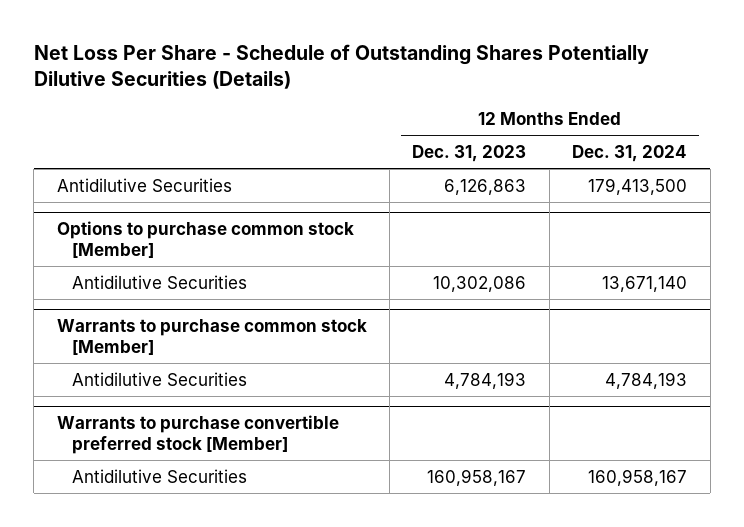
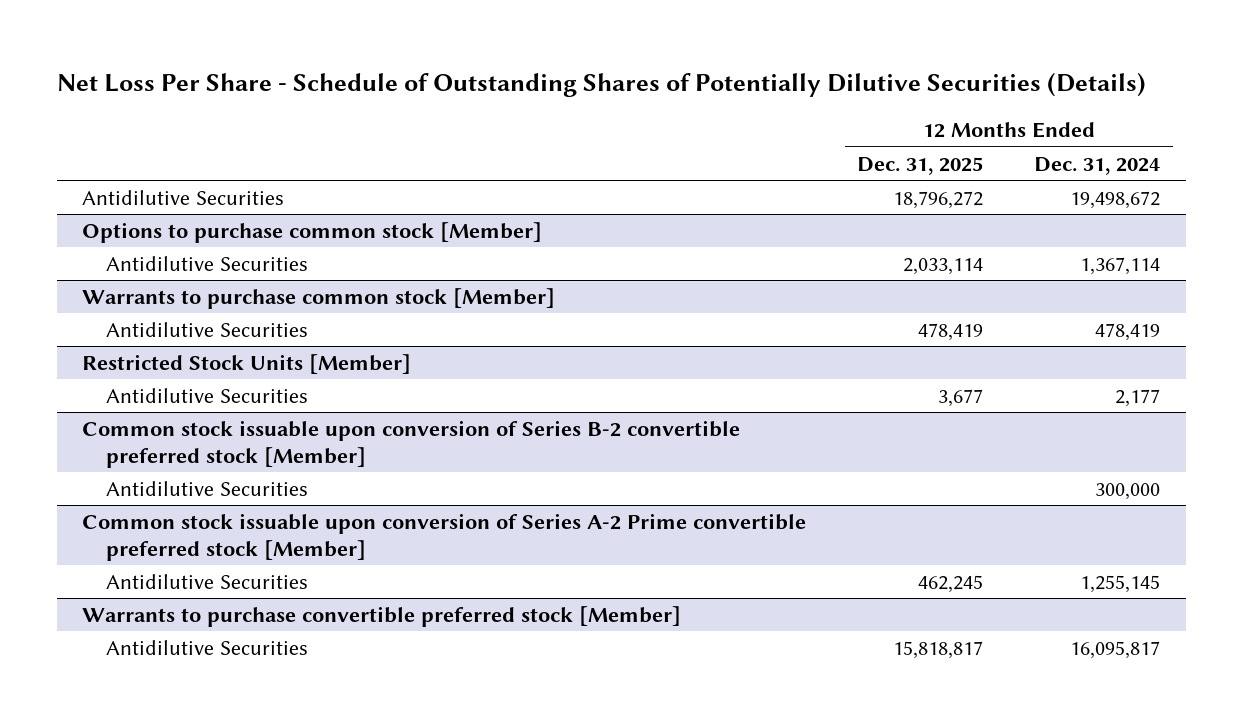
[33,43,649,89] Net Loss Per Share - Schedule of Outstanding Shares Potentially Dilutive Securities (Details) -> [56,72,1146,98] Net Loss Per Share - Schedule of Outstanding Shares of Potentially Dilutive Securities (Details)
[412,144,527,162] Dec. 31, 2023 -> none
none -> [857,156,984,175] Dec. 31, 2025
[588,177,688,195] 179,413,500 -> [1070,190,1161,209] 19,498,672
[602,275,688,292] 13,671,140 -> [1080,256,1161,275] 1,367,114
[605,371,688,389] 4,784,193 -> [1095,322,1161,341] 478,419
none -> [82,353,412,374] Restricted Stock Units [Member]
none -> [106,387,309,403] Antidilutive Securities
none -> [82,419,741,468] Common stock issuable upon conversion of Series B-2 convertible preferred stock [Member]
none -> [106,480,309,496] Antidilutive Securities
none -> [82,512,807,561] Common stock issuable upon conversion of Series A-2 Prime convertible preferred stock [Member]
none -> [106,573,309,589] Antidilutive Securities
[588,468,688,486] 160,958,167 -> [1070,640,1161,659] 16,095,817

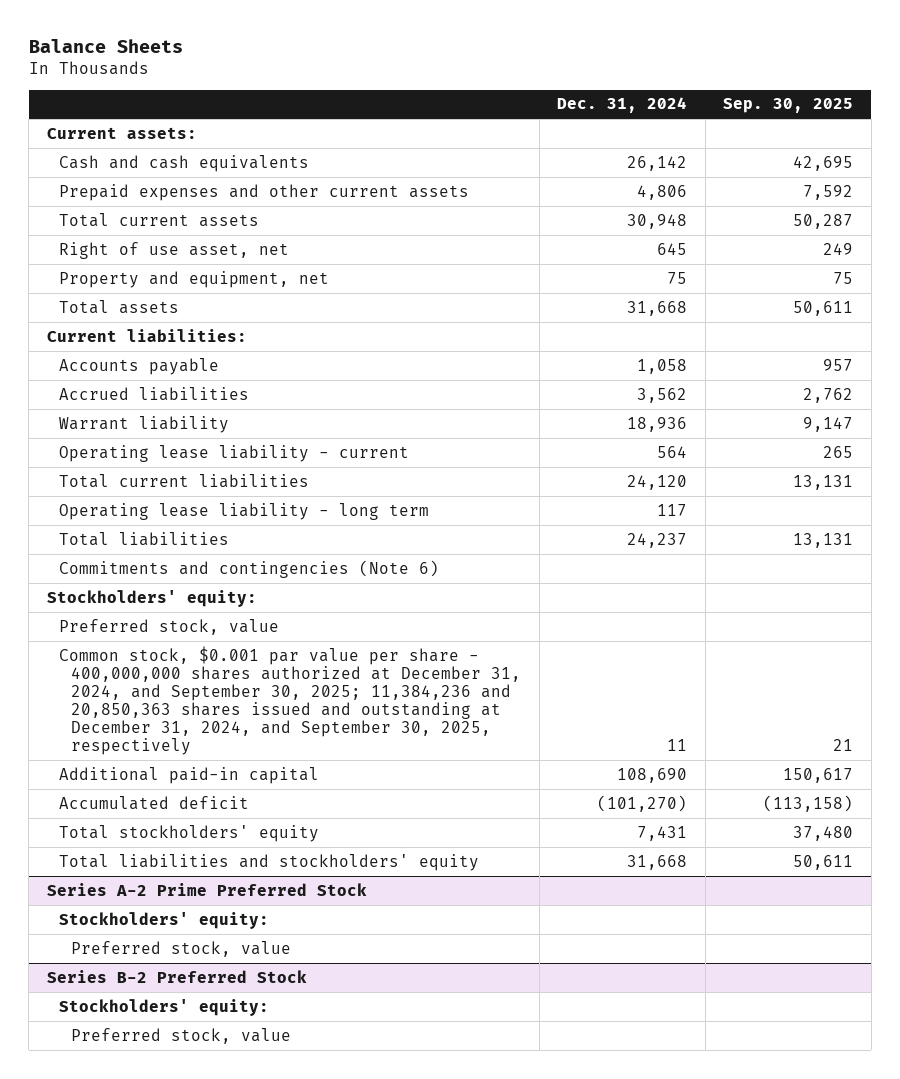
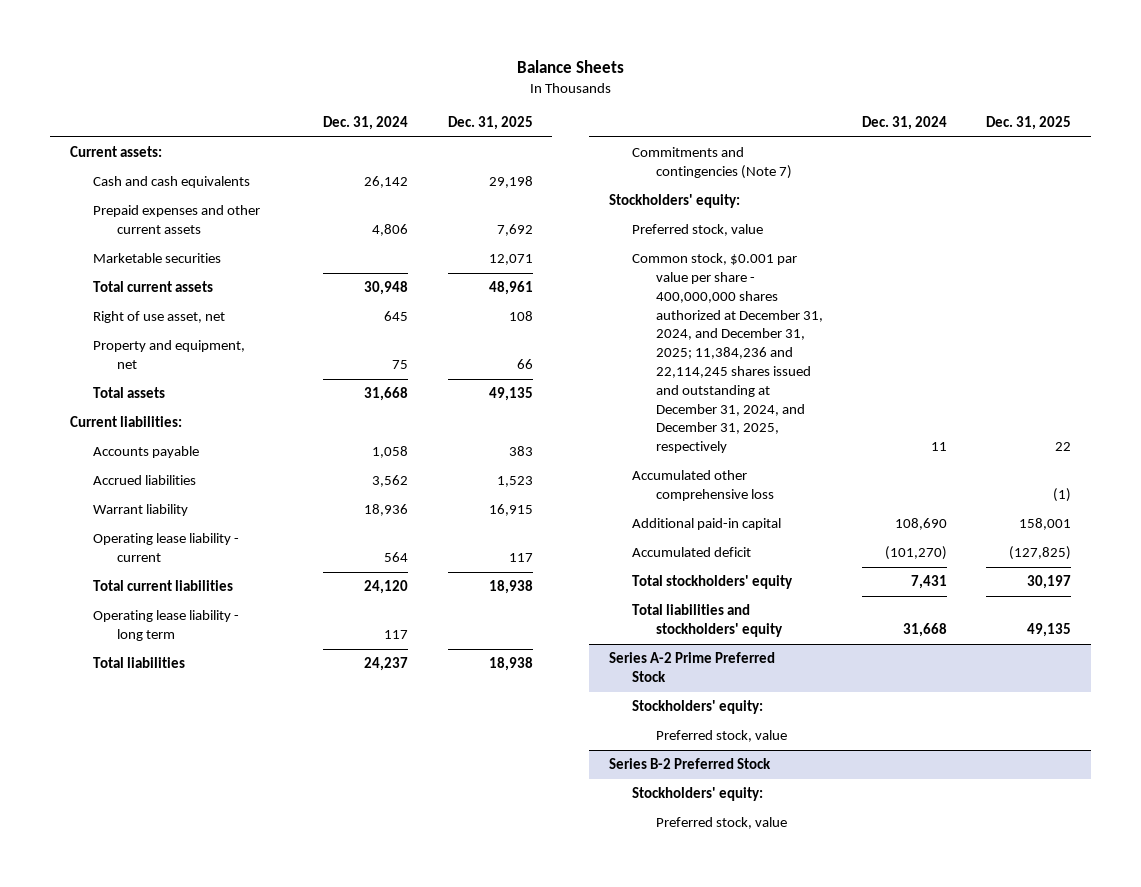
[723,98,854,114] Sep. 30, 2025 -> none
none -> [447,116,533,131] Dec. 31, 2025
none -> [93,253,222,264] Marketable securities
[58,559,439,578] Commitments and contingencies (Note 6) -> [632,147,792,180] Commitments and contingencies (Note 7)
[58,645,522,755] Common stock, $0.001 par value per share - 400,000,000 shares authorized at December 31, 2024, and September 30, 2025; 11,384,236 and 20,850,363 shares issued and outstanding at December 31, 2024, and September 30, 2025, respectively -> [632,253,823,454] Common stock, $0.001 par value per share - 400,000,000 shares authorized at December 31, 2024, and December 31, 2025; 11,384,236 and 22,114,245 shares issued and outstanding at December 31, 2024, and December 31, 2025, respectively
none -> [632,470,774,502] Accumulated other comprehensive loss

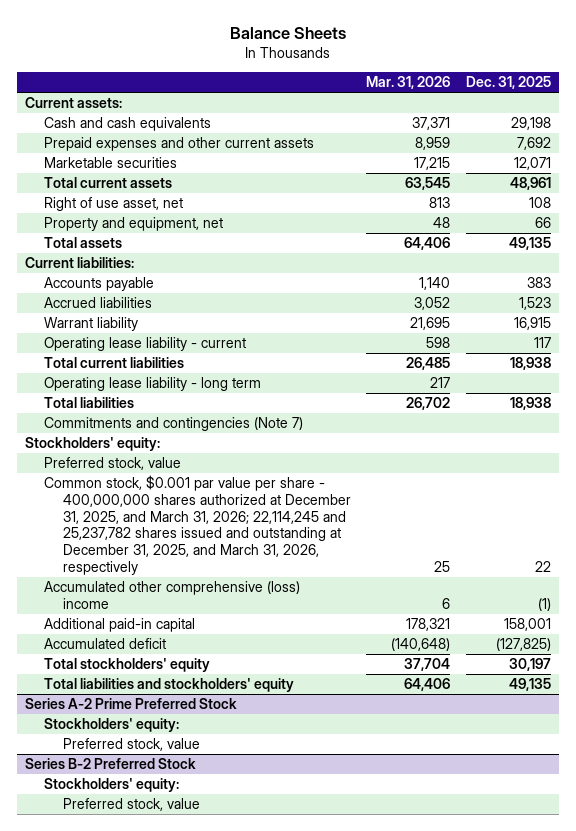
[323,116,409,131] Dec. 31, 2024 -> none
none -> [366,76,451,90] Mar. 31, 2026
[632,253,823,454] Common stock, $0.001 par value per share - 400,000,000 shares authorized at December 31, 2024, and December 31, 2025; 11,384,236 and 22,114,245 shares issued and outstanding at December 31, 2024, and December 31, 2025, respectively -> [43,475,351,575] Common stock, $0.001 par value per share - 400,000,000 shares authorized at December 31, 2025, and March 31, 2026; 22,114,245 and 25,237,782 shares issued and outstanding at December 31, 2025, and March 31, 2026, respectively
[632,470,774,502] Accumulated other comprehensive loss -> [43,581,300,609] Accumulated other comprehensive (loss) income

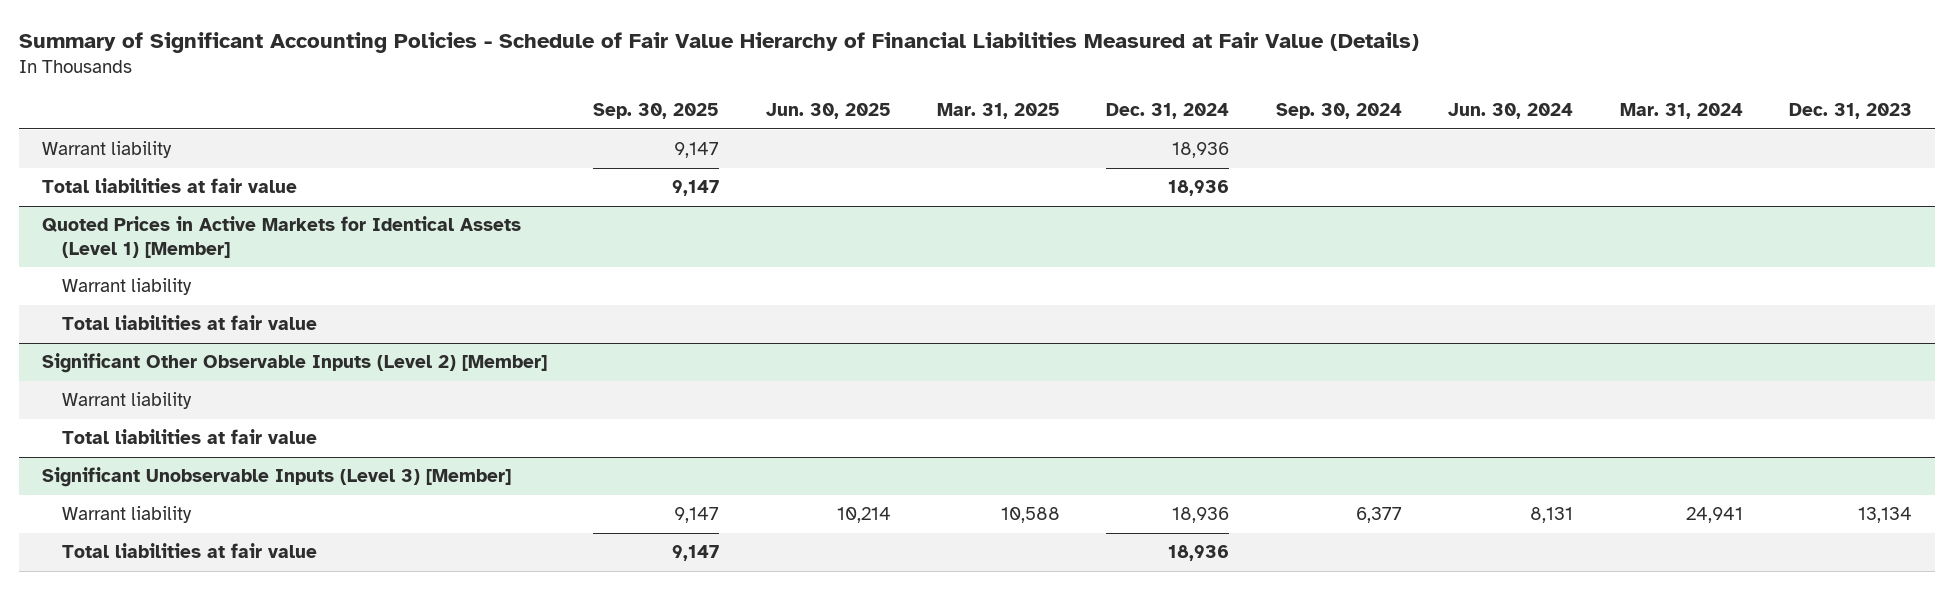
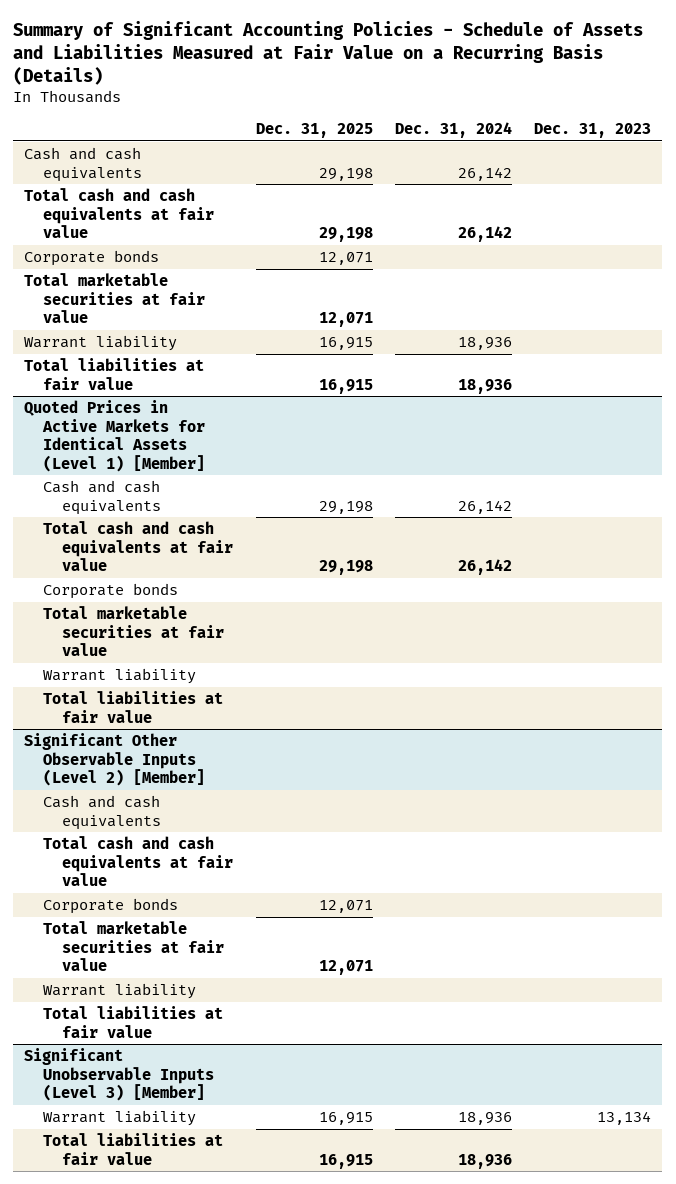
[18,31,1419,53] Summary of Significant Accounting Policies - Schedule of Fair Value Hierarchy of Financial Liabilities Measured at Fair Value (Details) -> [13,21,644,86] Summary of Significant Accounting Policies - Schedule of Assets and Liabilities Measured at Fair Value on a Recurring Basis (Details)
[593,103,720,120] Sep. 30, 2025 -> none
[765,103,891,120] Jun. 30, 2025 -> none
[937,103,1061,120] Mar. 31, 2025 -> none
[1275,103,1402,120] Sep. 30, 2024 -> none
[1448,103,1574,120] Jun. 30, 2024 -> none
[1619,103,1743,120] Mar. 31, 2024 -> none
none -> [255,122,373,138] Dec. 31, 2025
none -> [24,147,143,182] Cash and cash equivalents
none -> [24,188,215,239] Total cash and cash equivalents at fair value
none -> [24,250,160,267] Corporate bonds
none -> [24,273,206,324] Total marketable securities at fair value
none -> [43,480,162,515] Cash and cash equivalents
none -> [43,521,234,572] Total cash and cash equivalents at fair value
none -> [43,583,179,600] Corporate bonds
none -> [43,606,225,657] Total marketable securities at fair value
none -> [43,795,162,830] Cash and cash equivalents
none -> [43,836,234,887] Total cash and cash equivalents at fair value
none -> [43,898,179,915] Corporate bonds
none -> [43,921,225,972] Total marketable securities at fair value

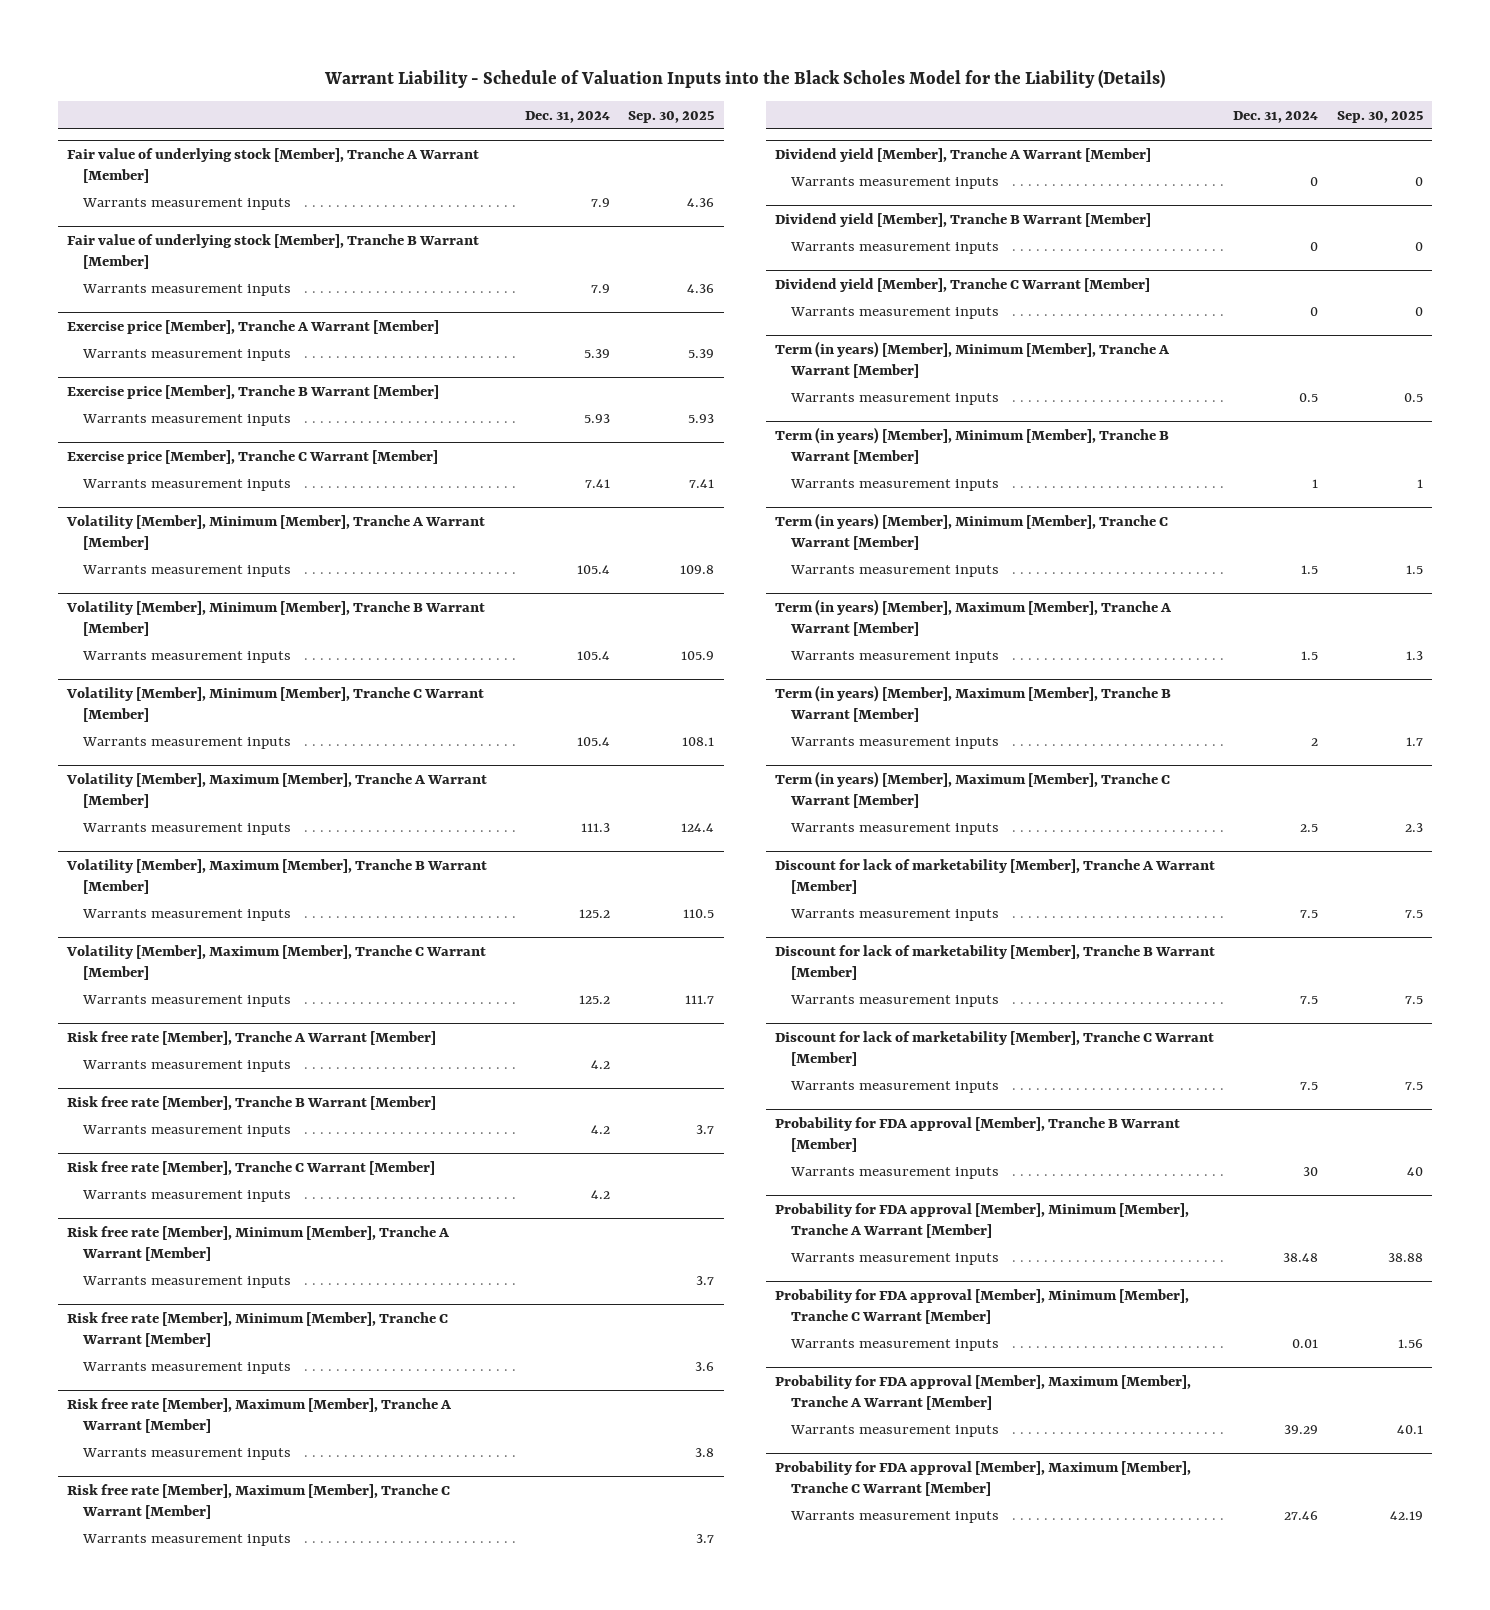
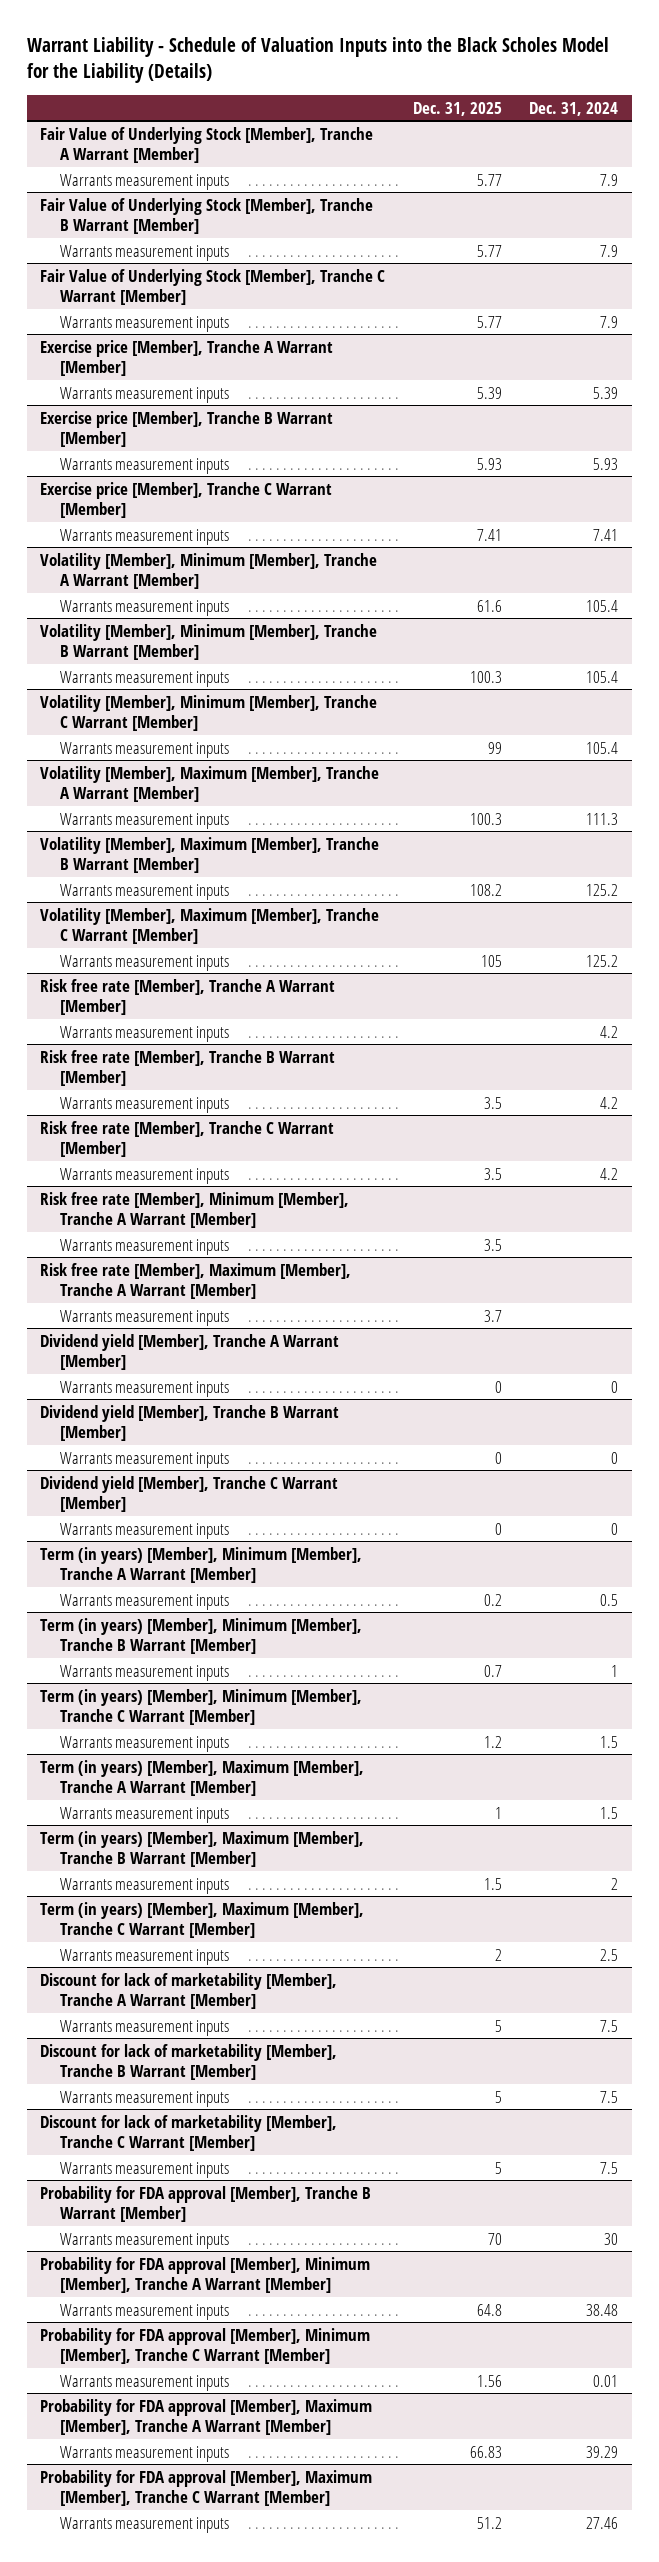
[628,110,715,123] Sep. 30, 2025 -> none
none -> [412,101,502,116] Dec. 31, 2025
[67,147,480,183] Fair value of underlying stock [Member], Tranche A Warrant [Member] -> [40,126,374,164] Fair Value of Underlying Stock [Member], Tranche A Warrant [Member]
[67,233,480,269] Fair value of underlying stock [Member], Tranche B Warrant [Member] -> [40,197,374,235] Fair Value of Underlying Stock [Member], Tranche B Warrant [Member]
none -> [40,268,386,306] Fair Value of Underlying Stock [Member], Tranche C Warrant [Member]
none -> [59,315,229,332] Warrants measurement inputs
[67,1311,449,1347] Risk free rate [Member], Minimum [Member], Tranche C Warrant [Member] -> none
[81,1362,291,1375] Warrants measurement inputs -> none
[67,1483,451,1519] Risk free rate [Member], Maximum [Member], Tranche C Warrant [Member] -> none
[81,1534,291,1547] Warrants measurement inputs -> none

